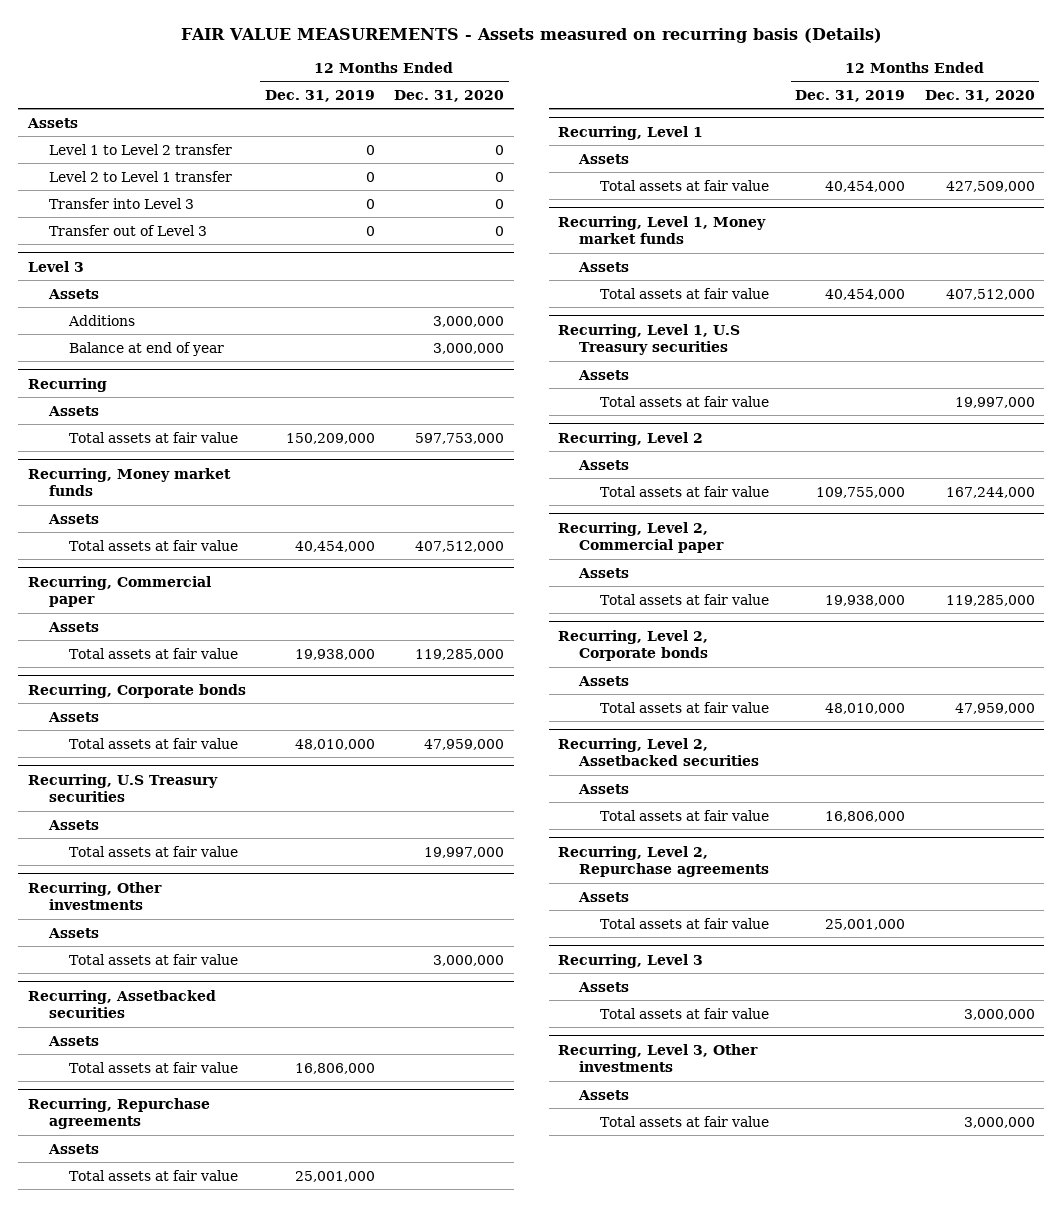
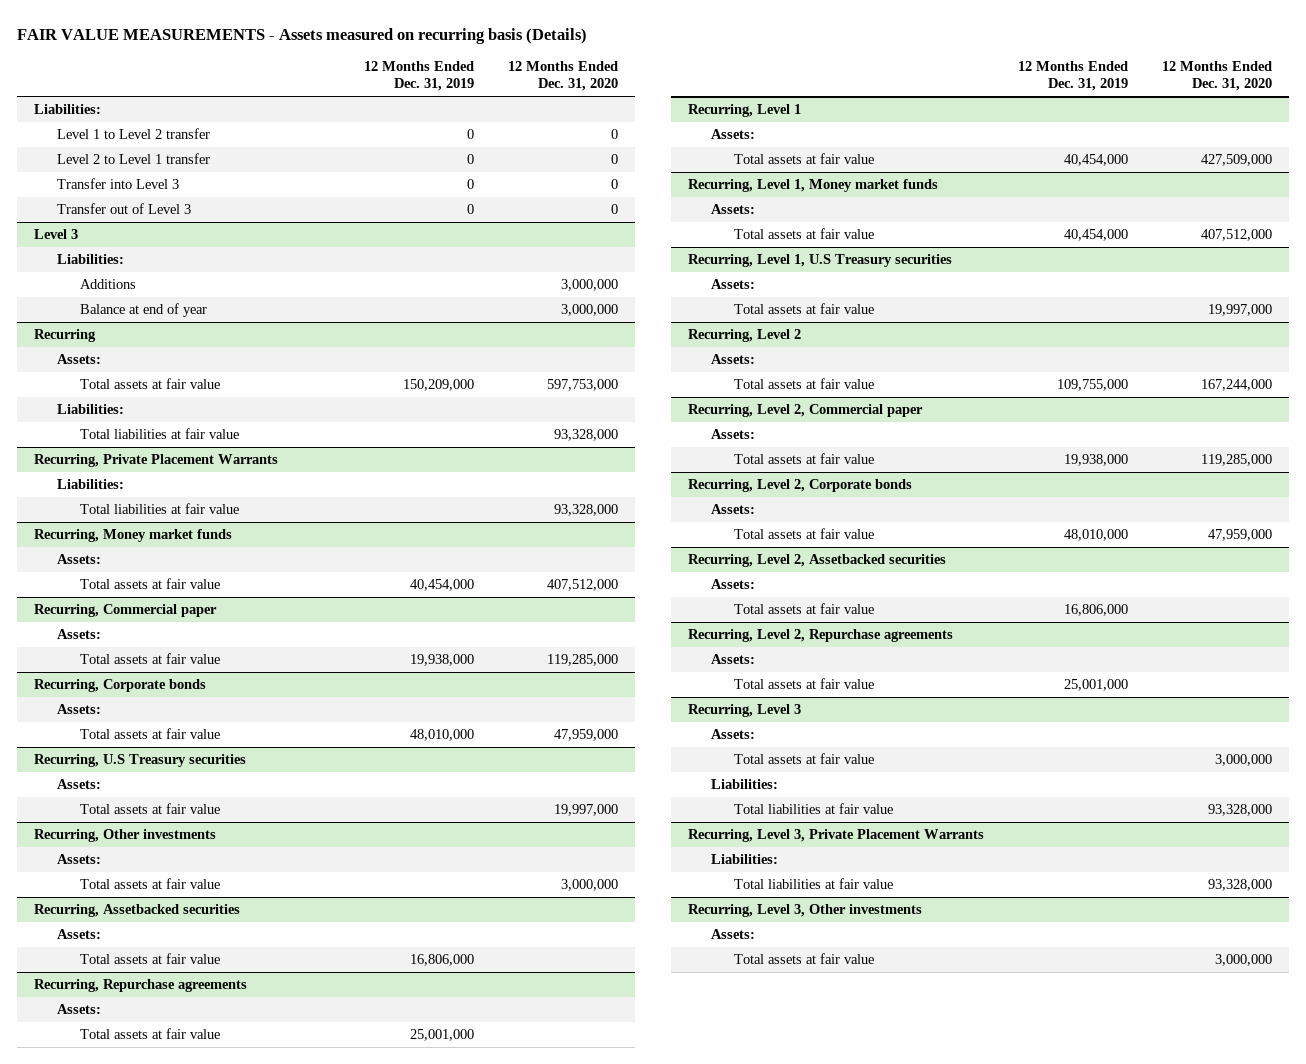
[26,117,78,128] Assets -> none
none -> [34,103,102,114] Liabilities:
[47,288,99,299] Assets -> none
none -> [57,253,125,264] Liabilities:
[47,405,99,416] Assets -> [57,353,102,364] Assets:
none -> [57,403,125,414] Liabilities:
none -> [80,427,240,439] Total liabilities at fair value
none -> [34,453,279,467] Recurring, Private Placement Warrants
none -> [57,478,125,489] Liabilities:
none -> [80,502,240,514] Total liabilities at fair value
[47,513,99,524] Assets -> [57,553,102,564] Assets:
[47,621,99,632] Assets -> [57,628,102,639] Assets:
[47,711,99,722] Assets -> [57,703,102,714] Assets:
[47,819,99,830] Assets -> [57,778,102,789] Assets:
[47,927,99,938] Assets -> [57,853,102,864] Assets:
[47,1035,99,1046] Assets -> [57,928,102,939] Assets:
[47,1143,99,1154] Assets -> [57,1003,102,1014] Assets:
[578,153,630,164] Assets -> [710,128,755,139] Assets:
[578,261,630,272] Assets -> [710,203,755,214] Assets:
[578,369,630,380] Assets -> [710,278,755,289] Assets:
[578,459,630,470] Assets -> [710,353,755,364] Assets:
[578,567,630,578] Assets -> [710,428,755,439] Assets:
[578,675,630,686] Assets -> [710,503,755,514] Assets:
[578,783,630,794] Assets -> [710,578,755,589] Assets:
[578,891,630,902] Assets -> [710,653,755,664] Assets:
[578,981,630,992] Assets -> [710,728,755,739] Assets:
none -> [710,778,778,789] Liabilities:
none -> [733,802,893,814] Total liabilities at fair value
none -> [688,828,985,842] Recurring, Level 3, Private Placement Warrants
none -> [710,853,778,864] Liabilities:
none -> [733,877,893,889] Total liabilities at fair value
[578,1089,630,1100] Assets -> [710,928,755,939] Assets:

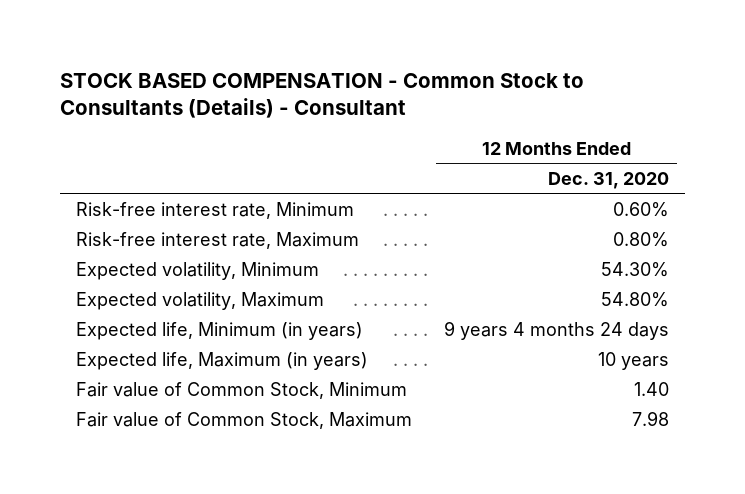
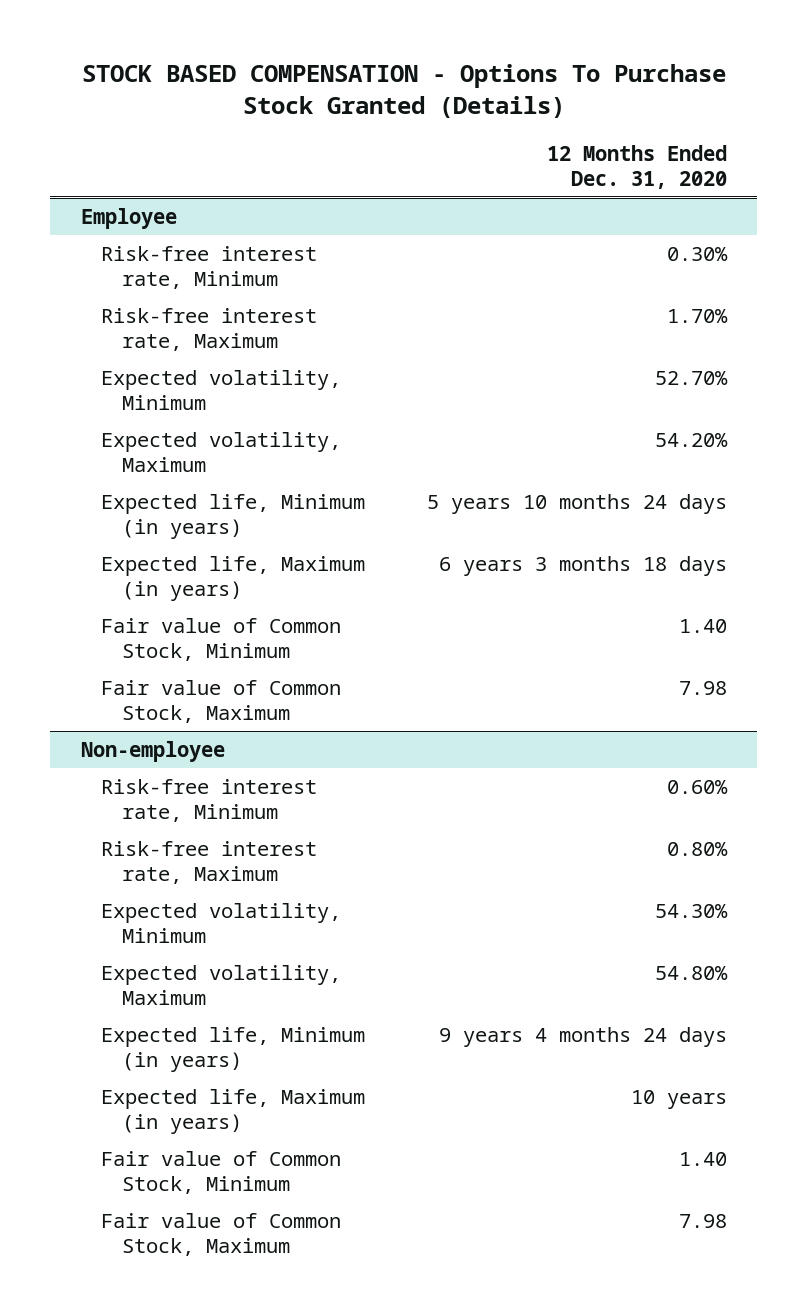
[60,72,585,119] STOCK BASED COMPENSATION - Common Stock to Consultants (Details) - Consultant -> [81,63,726,119] STOCK BASED COMPENSATION - Options To Purchase Stock Granted (Details)
none -> [80,207,177,229] Employee
none -> [101,245,318,289] Risk-free interest rate, Minimum
none -> [101,307,318,351] Risk-free interest rate, Maximum
none -> [101,369,342,410] Expected volatility, Minimum
none -> [101,431,342,472] Expected volatility, Maximum
none -> [101,493,366,539] Expected life, Minimum (in years)
none -> [101,555,366,601] Expected life, Maximum (in years)
none -> [101,617,342,661] Fair value of Common Stock, Minimum
none -> [101,679,342,723] Fair value of Common Stock, Maximum
none -> [80,740,225,762] Non-employee

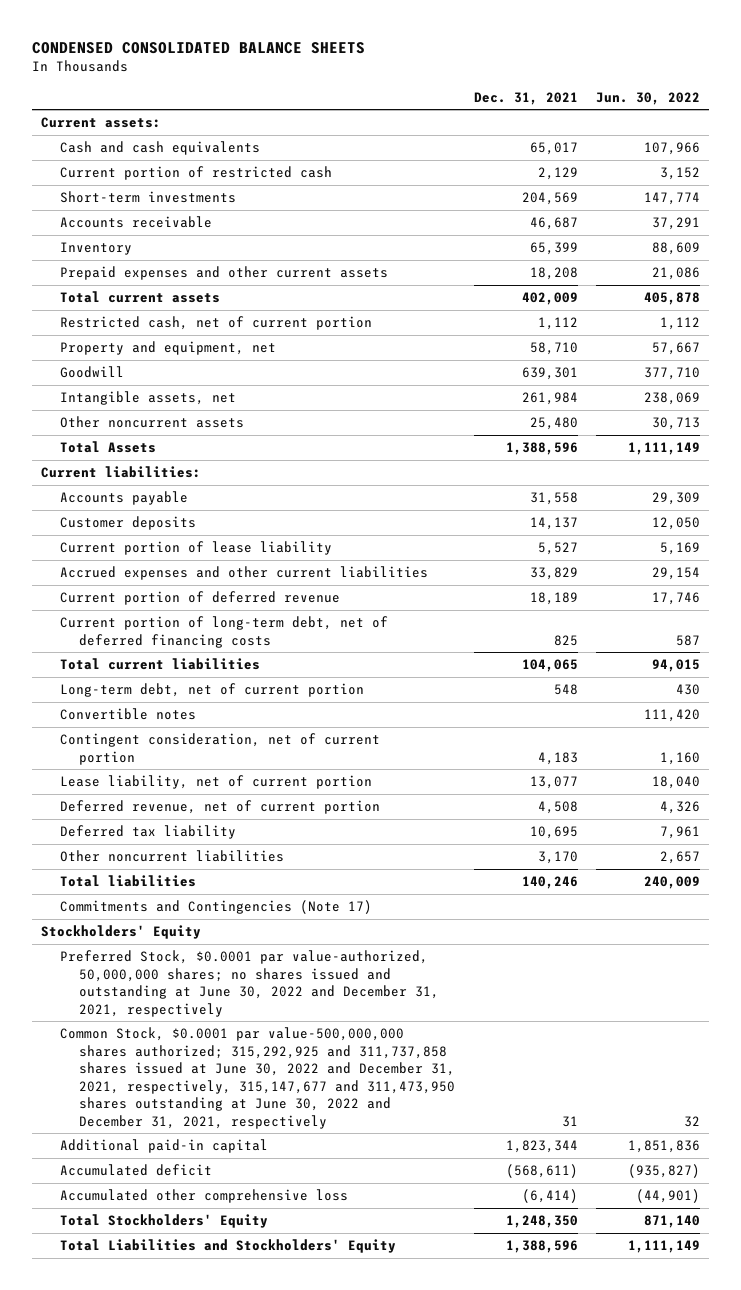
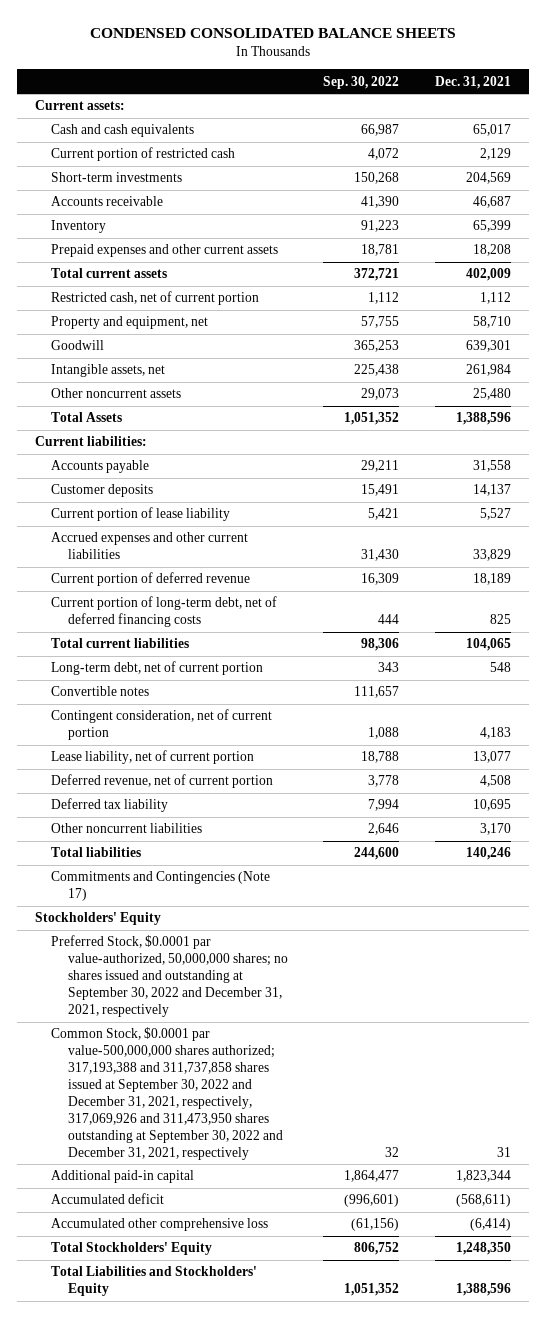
[595,91,700,105] Jun. 30, 2022 -> none
none -> [323,75,400,89] Sep. 30, 2022
[60,950,440,1017] Preferred Stock, $0.0001 par value-authorized, 50,000,000 shares; no shares issued and outstanding at June 30, 2022 and December 31, 2021, respectively -> [51,935,288,1018] Preferred Stock, $0.0001 par value-authorized, 50,000,000 shares; no shares issued and outstanding at September 30, 2022 and December 31, 2021, respectively
[60,1027,456,1129] Common Stock, $0.0001 par value-500,000,000 shares authorized; 315,292,925 and 311,737,858 shares issued at June 30, 2022 and December 31, 2021, respectively, 315,147,677 and 311,473,950 shares outstanding at June 30, 2022 and December 31, 2021, respectively -> [51,1027,283,1160] Common Stock, $0.0001 par value-500,000,000 shares authorized; 317,193,388 and 311,737,858 shares issued at September 30, 2022 and December 31, 2021, respectively, 317,069,926 and 311,473,950 shares outstanding at September 30, 2022 and December 31, 2021, respectively

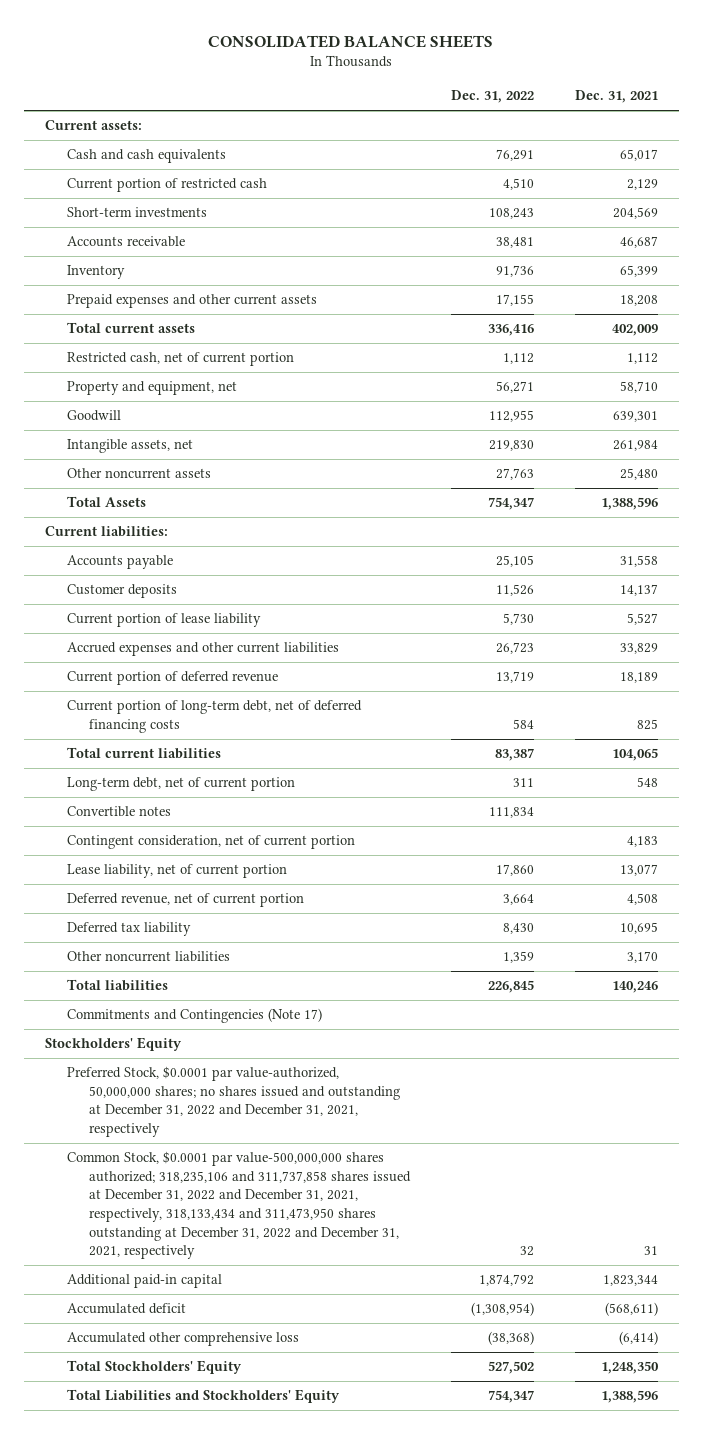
[90,28,457,39] CONDENSED CONSOLIDATED BALANCE SHEETS -> [208,34,494,48] CONSOLIDATED BALANCE SHEETS
[323,75,400,89] Sep. 30, 2022 -> none
none -> [450,90,534,104] Dec. 31, 2022
[51,935,288,1018] Preferred Stock, $0.0001 par value-authorized, 50,000,000 shares; no shares issued and outstanding at September 30, 2022 and December 31, 2021, respectively -> [66,1066,400,1138] Preferred Stock, $0.0001 par value-authorized, 50,000,000 shares; no shares issued and outstanding at December 31, 2022 and December 31, 2021, respectively
[51,1027,283,1160] Common Stock, $0.0001 par value-500,000,000 shares authorized; 317,193,388 and 311,737,858 shares issued at September 30, 2022 and December 31, 2021, respectively, 317,069,926 and 311,473,950 shares outstanding at September 30, 2022 and December 31, 2021, respectively -> [66,1151,411,1260] Common Stock, $0.0001 par value-500,000,000 shares authorized; 318,235,106 and 311,737,858 shares issued at December 31, 2022 and December 31, 2021, respectively, 318,133,434 and 311,473,950 shares outstanding at December 31, 2022 and December 31, 2021, respectively

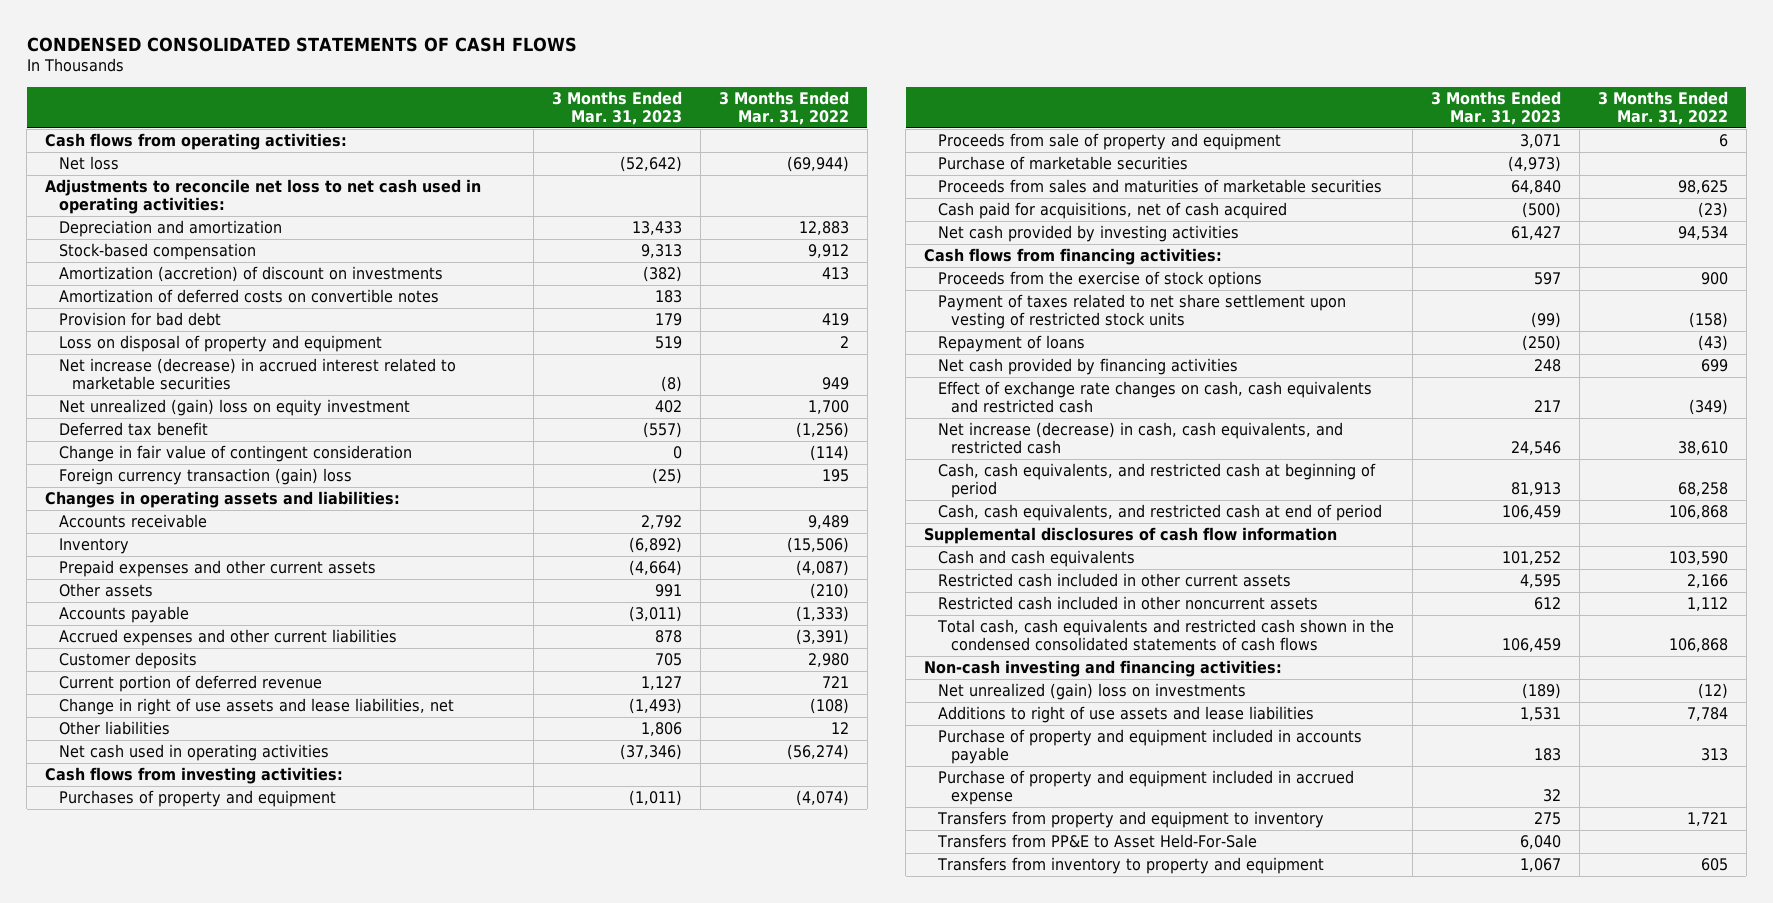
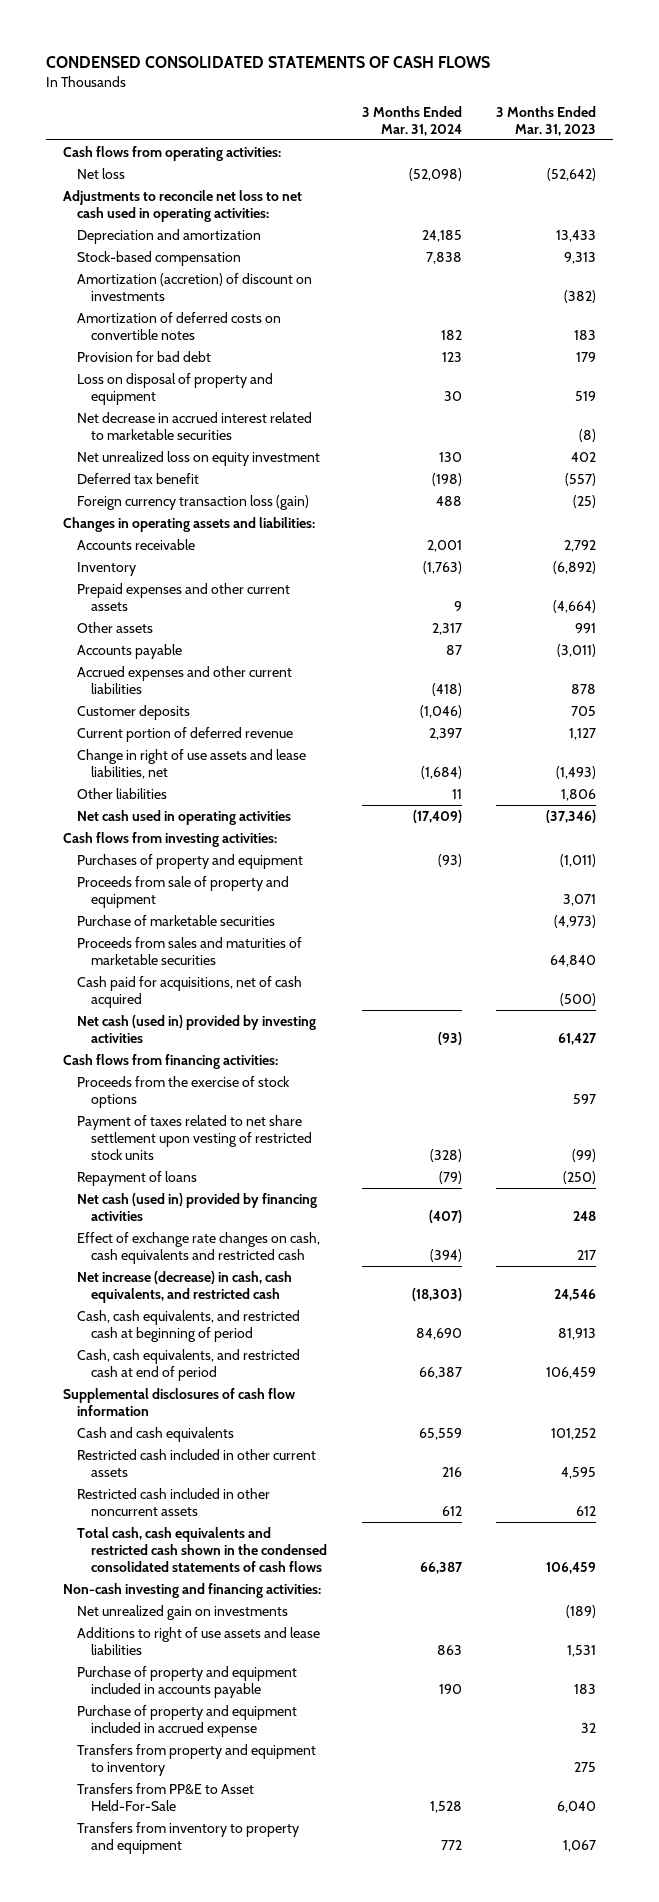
[718,90,849,125] 3 Months Ended Mar. 31, 2022 -> none
none -> [361,105,462,136] 3 Months Ended Mar. 31, 2024
[58,358,456,391] Net increase (decrease) in accrued interest related to marketable securities -> [77,411,313,440] Net decrease in accrued interest related to marketable securities
[58,399,410,417] Net unrealized (gain) loss on equity investment -> [77,450,321,466] Net unrealized loss on equity investment
[58,445,412,463] Change in fair value of contingent consideration -> none
[58,468,352,486] Foreign currency transaction (gain) loss -> [77,494,310,510] Foreign currency transaction loss (gain)
[937,225,1239,243] Net cash provided by investing activities -> [77,1014,317,1043] Net cash (used in) provided by investing activities
[937,358,1238,376] Net cash provided by financing activities -> [77,1192,318,1221] Net cash (used in) provided by financing activities
[937,683,1246,701] Net unrealized (gain) loss on investments -> [77,1604,289,1620] Net unrealized gain on investments

